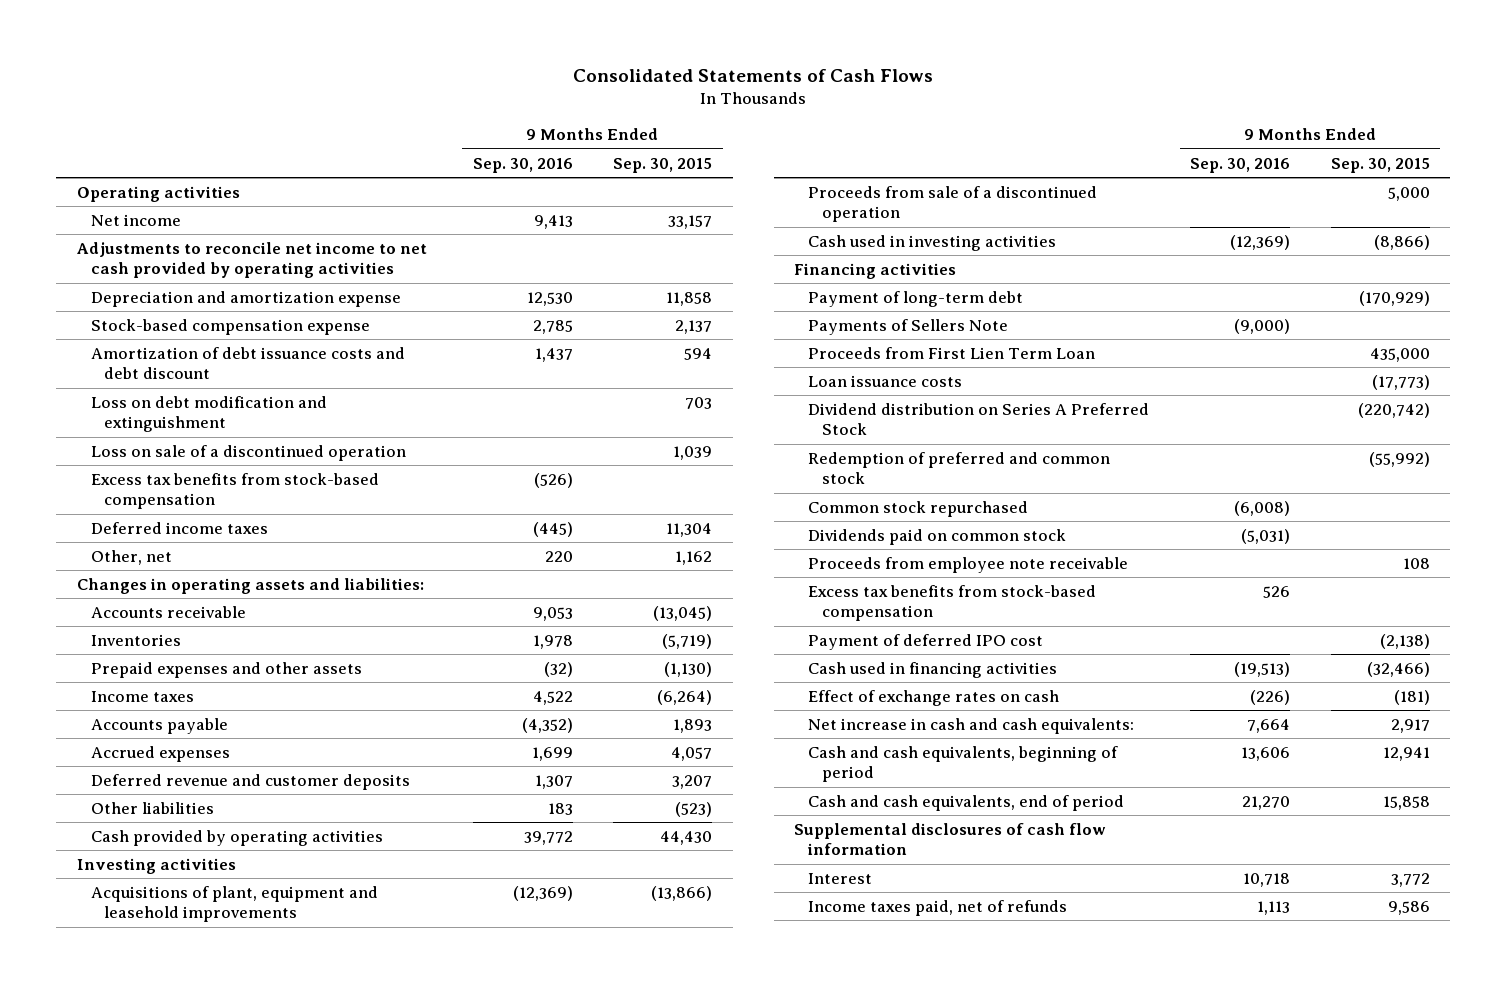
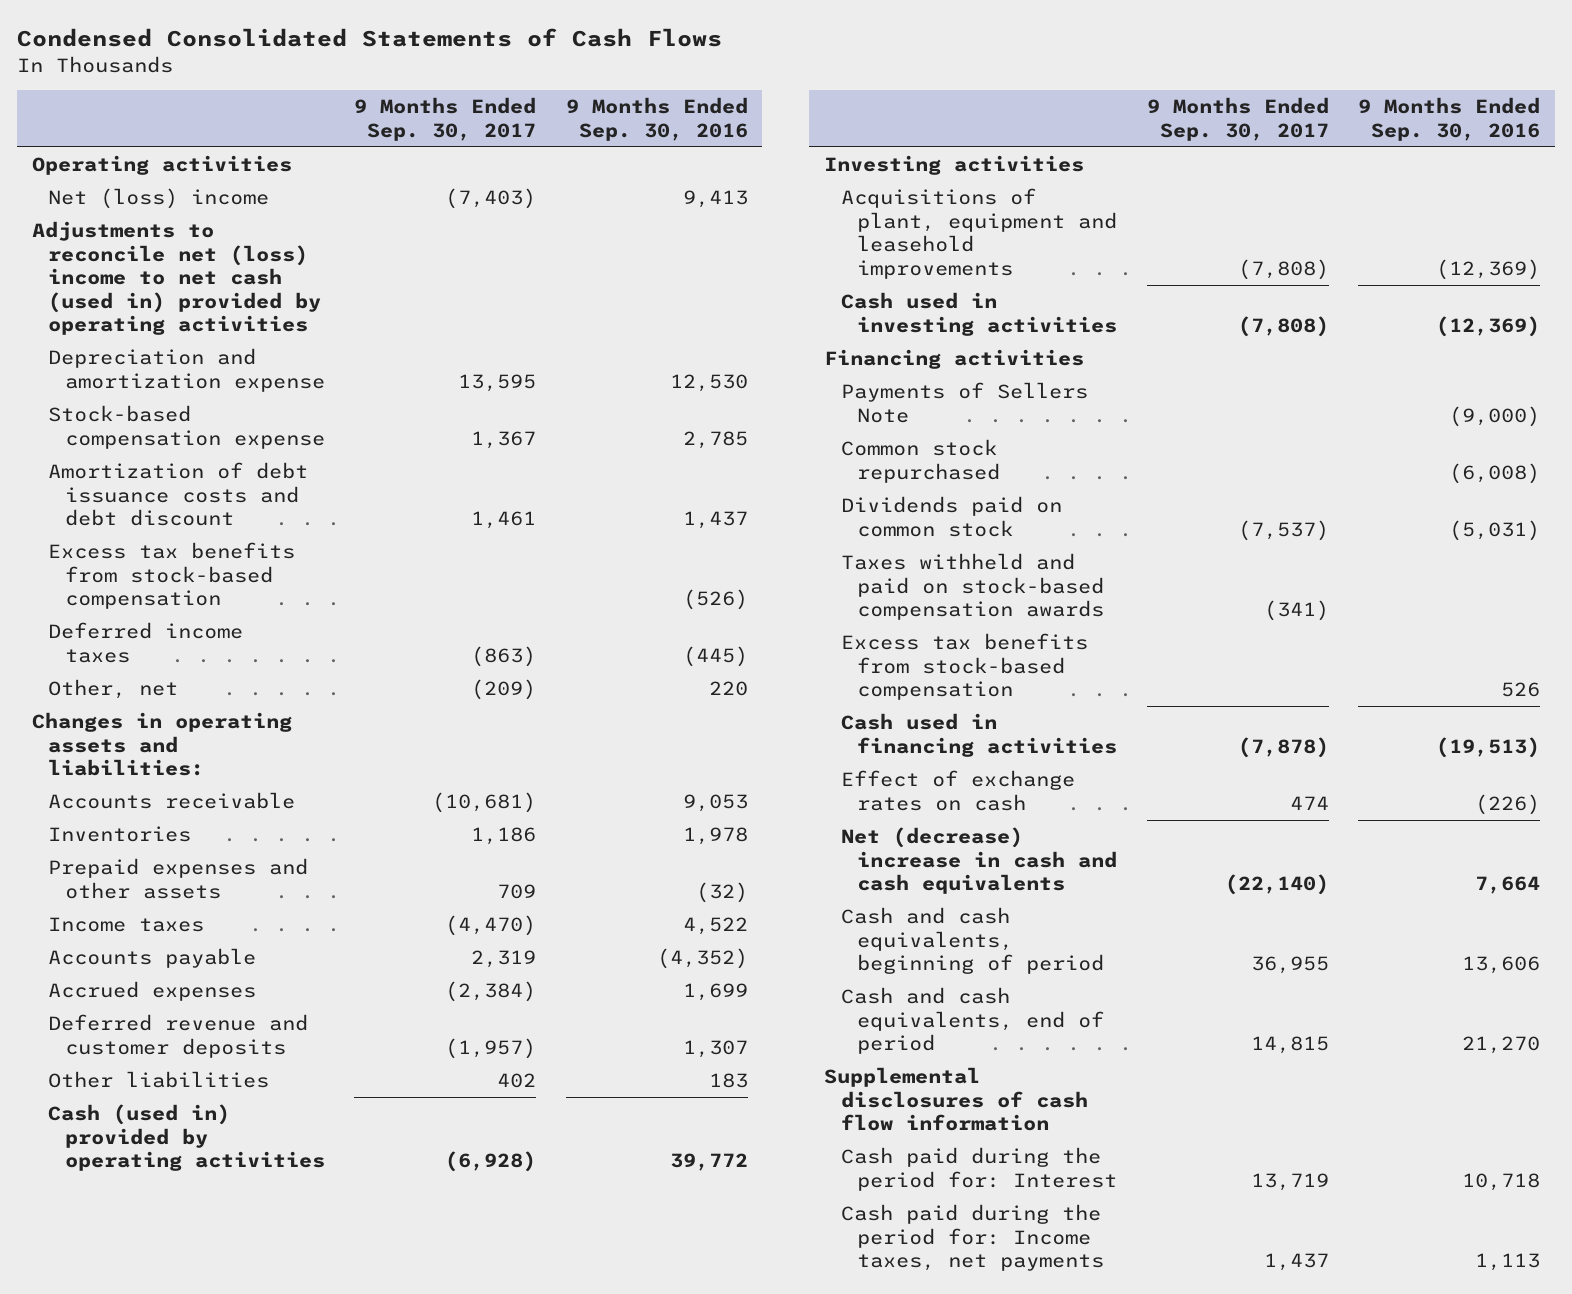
[573,68,934,82] Consolidated Statements of Cash Flows -> [17,28,723,48] Condensed Consolidated Statements of Cash Flows
[613,157,713,173] Sep. 30, 2015 -> none
none -> [354,97,537,141] 9 Months Ended Sep. 30, 2017
[90,213,181,226] Net income -> [48,188,270,210] Net (loss) income
[76,241,427,279] Adjustments to reconcile net income to net cash provided by operating activities -> [31,221,322,335] Adjustments to reconcile net (loss) income to net cash (used in) provided by operating activities
[90,395,327,433] Loss on debt modification and extinguishment -> none
[90,444,406,461] Loss on sale of a discontinued operation -> none
[90,829,383,846] Cash provided by operating activities -> [48,1104,326,1172] Cash (used in) provided by operating activities
[808,185,1098,223] Proceeds from sale of a discontinued operation -> none
[808,290,1024,307] Payment of long-term debt -> none
[808,346,1096,359] Proceeds from First Lien Term Loan -> none
[808,374,963,387] Loan issuance costs -> none
[808,402,1150,436] Dividend distribution on Series A Preferred Stock -> none
[808,451,1111,485] Redemption of preferred and common stock -> none
[808,556,1129,573] Proceeds from employee note receivable -> none
none -> [840,553,1105,621] Taxes withheld and paid on stock-based compensation awards
[808,633,1044,650] Payment of deferred IPO cost -> none
[808,717,1135,734] Net increase in cash and cash equivalents: -> [840,827,1118,895] Net (decrease) increase in cash and cash equivalents
[808,872,873,884] Interest -> [840,1147,1118,1191] Cash paid during the period for: Interest
[808,899,1068,916] Income taxes paid, net of refunds -> [840,1204,1105,1272] Cash paid during the period for: Income taxes, net payments

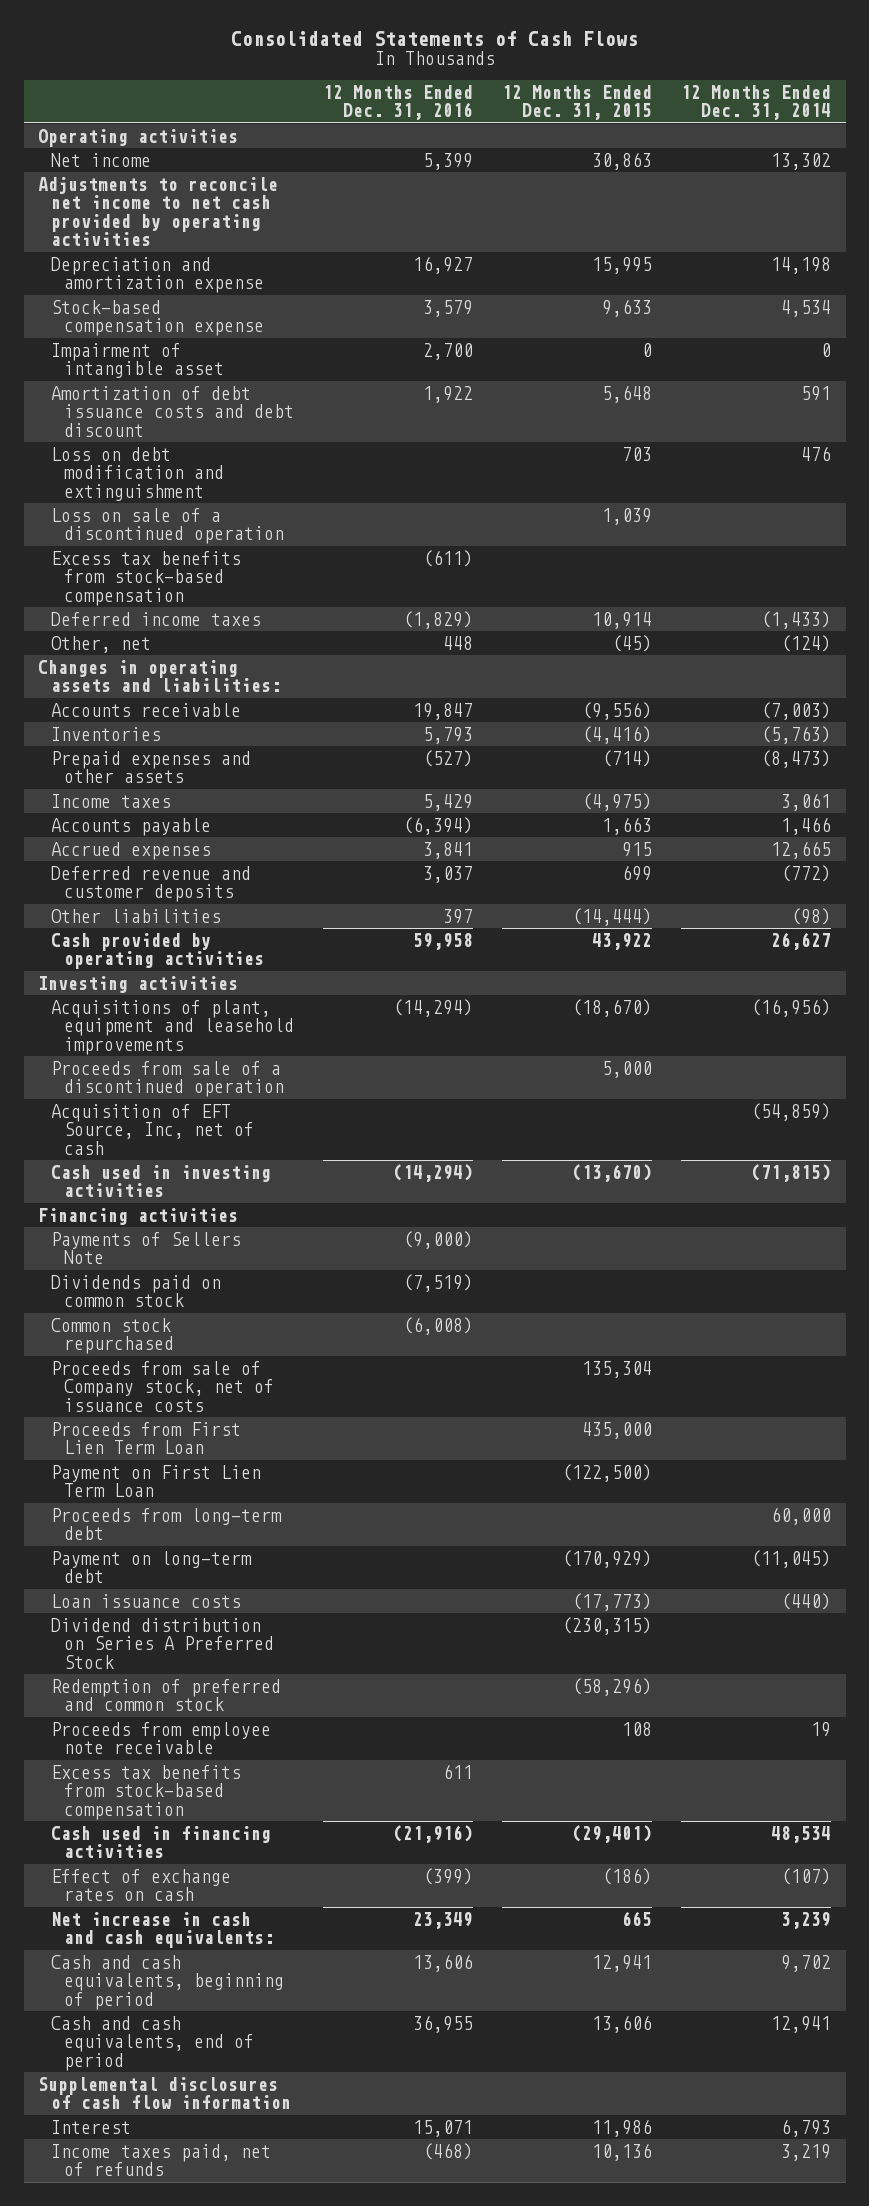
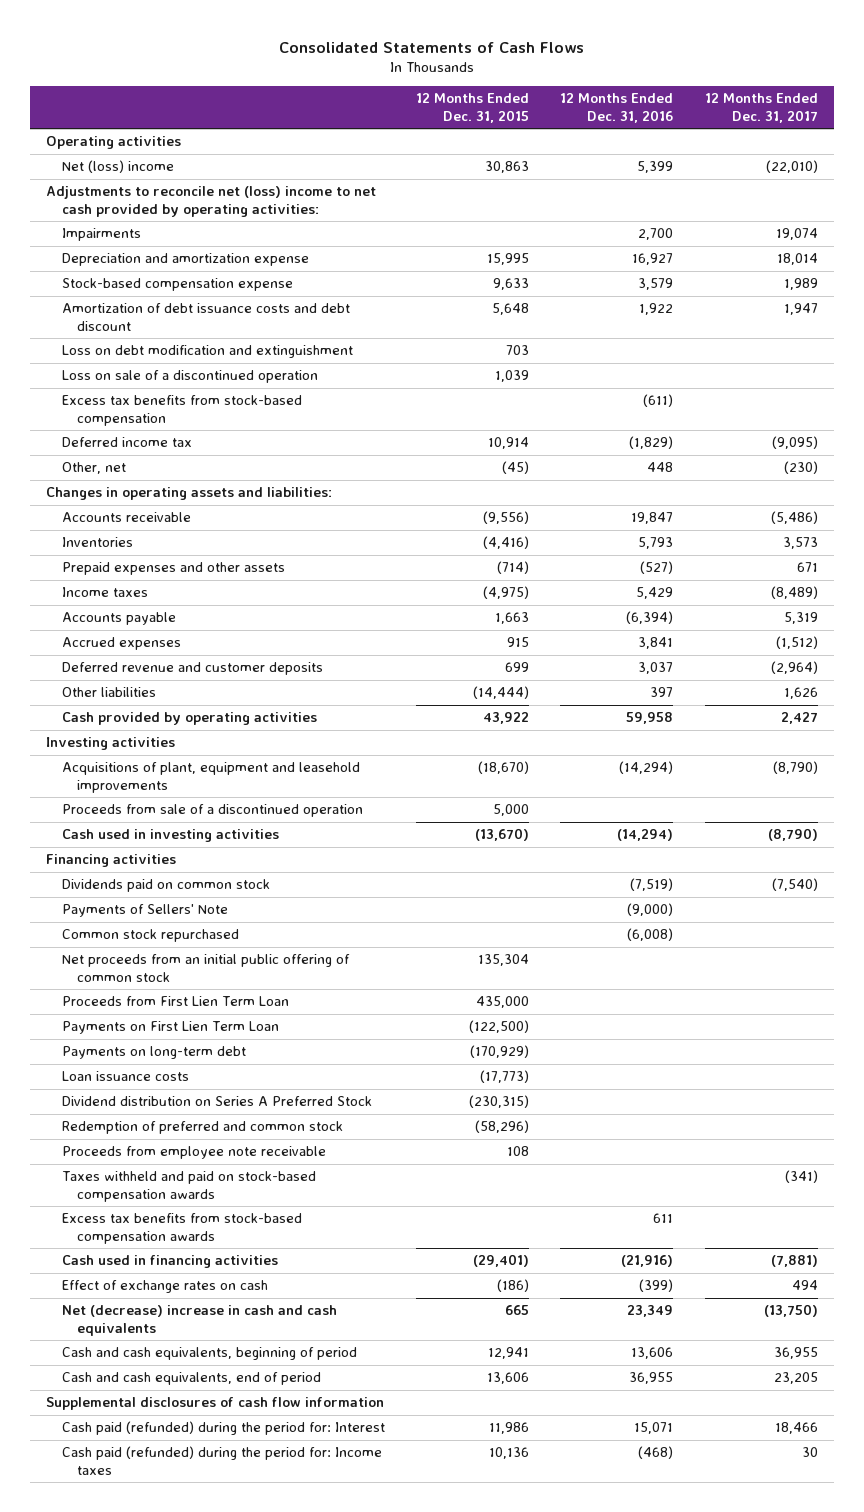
[681,84,832,121] 12 Months Ended Dec. 31, 2014 -> none
none -> [704,93,818,123] 12 Months Ended Dec. 31, 2017
[51,152,152,167] Net income -> [61,160,174,174] Net (loss) income
[38,176,279,247] Adjustments to reconcile net income to net cash provided by operating activities -> [46,186,377,217] Adjustments to reconcile net (loss) income to net cash provided by operating activities:
none -> [61,228,141,242] Impairments
[51,342,224,379] Impairment of intangible asset -> none
[51,611,262,626] Deferred income taxes -> [61,437,192,448] Deferred income tax
[51,1103,254,1155] Acquisition of EFT Source, Inc, net of cash -> none
[51,1231,242,1265] Payments of Sellers Note -> none
none -> [61,904,228,918] Payments of Sellers' Note
[51,1360,274,1412] Proceeds from sale of Company stock, net of issuance costs -> [61,954,350,982] Net proceeds from an initial public offering of common stock
[51,1507,283,1541] Proceeds from long-term debt -> none
[51,1464,262,1498] Payment on First Lien Term Loan -> [61,1021,279,1035] Payments on First Lien Term Loan
[51,1550,253,1584] Payment on long-term debt -> [61,1046,246,1060] Payments on long-term debt
none -> [61,1171,316,1202] Taxes withheld and paid on stock-based compensation awards
[51,1764,242,1820] Excess tax benefits from stock-based compensation -> [61,1213,302,1244] Excess tax benefits from stock-based compensation awards
[51,1911,274,1949] Net increase in cash and cash equivalents: -> [61,1305,337,1336] Net (decrease) increase in cash and cash equivalents
[51,2119,132,2134] Interest -> [61,1421,385,1436] Cash paid (refunded) during the period for: Interest
[51,2143,272,2177] Income taxes paid, net of refunds -> [61,1446,382,1475] Cash paid (refunded) during the period for: Income taxes

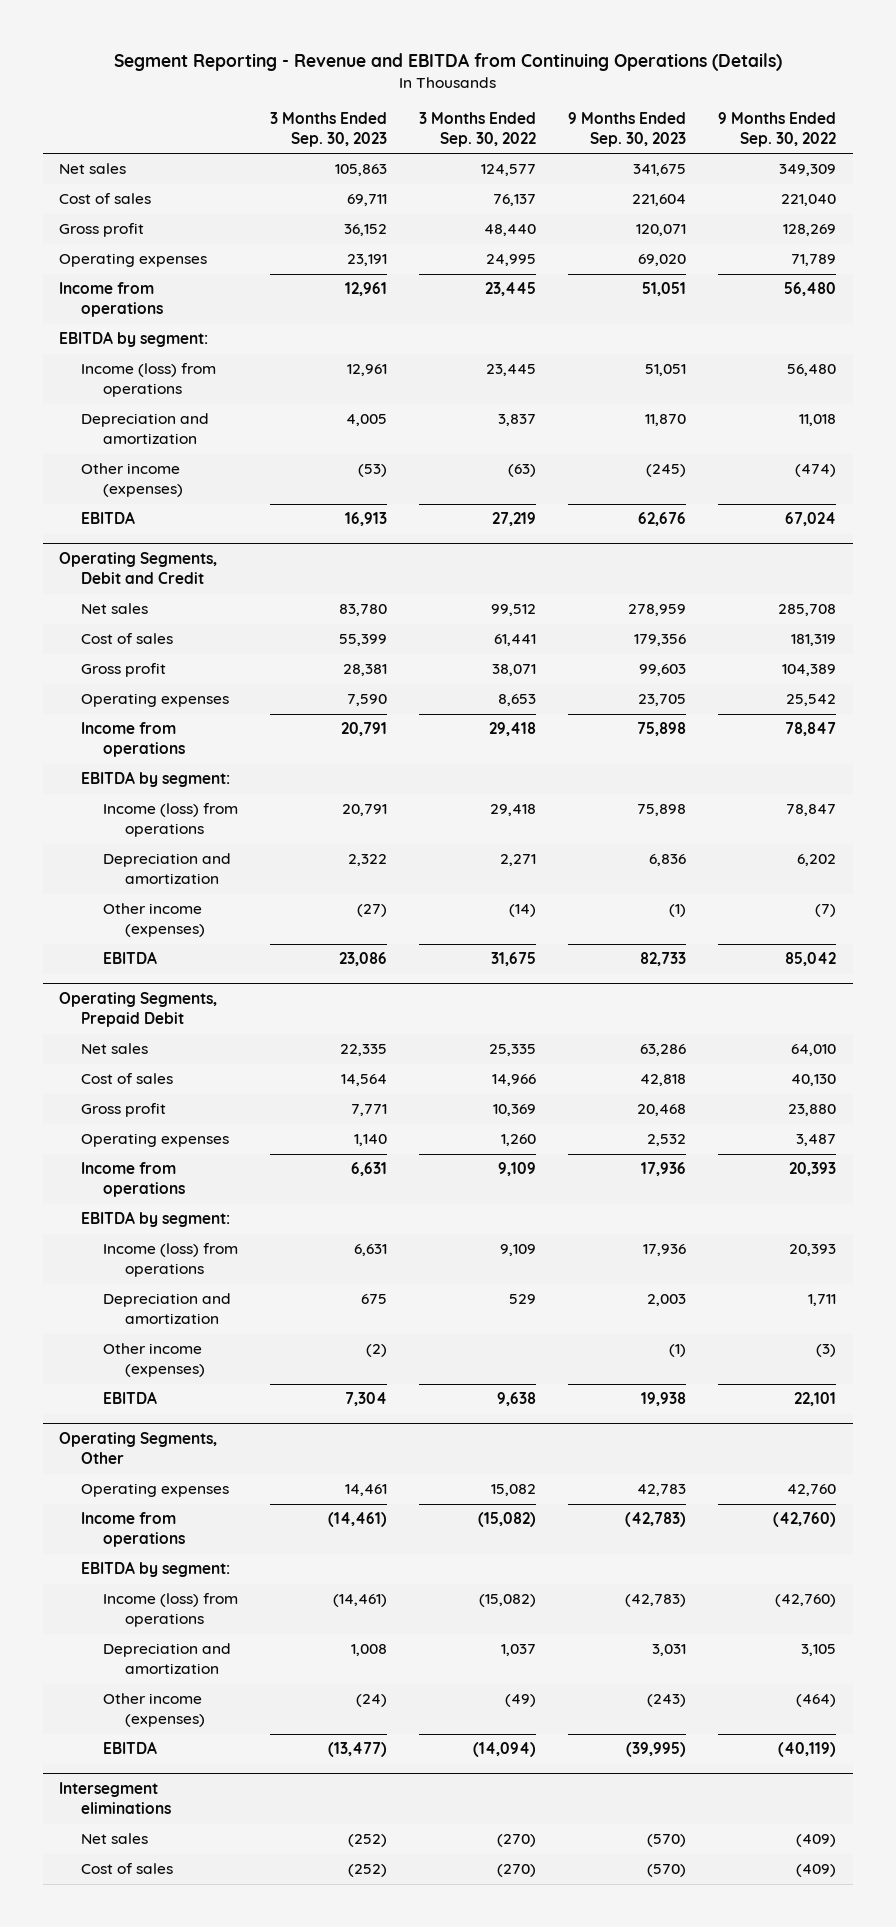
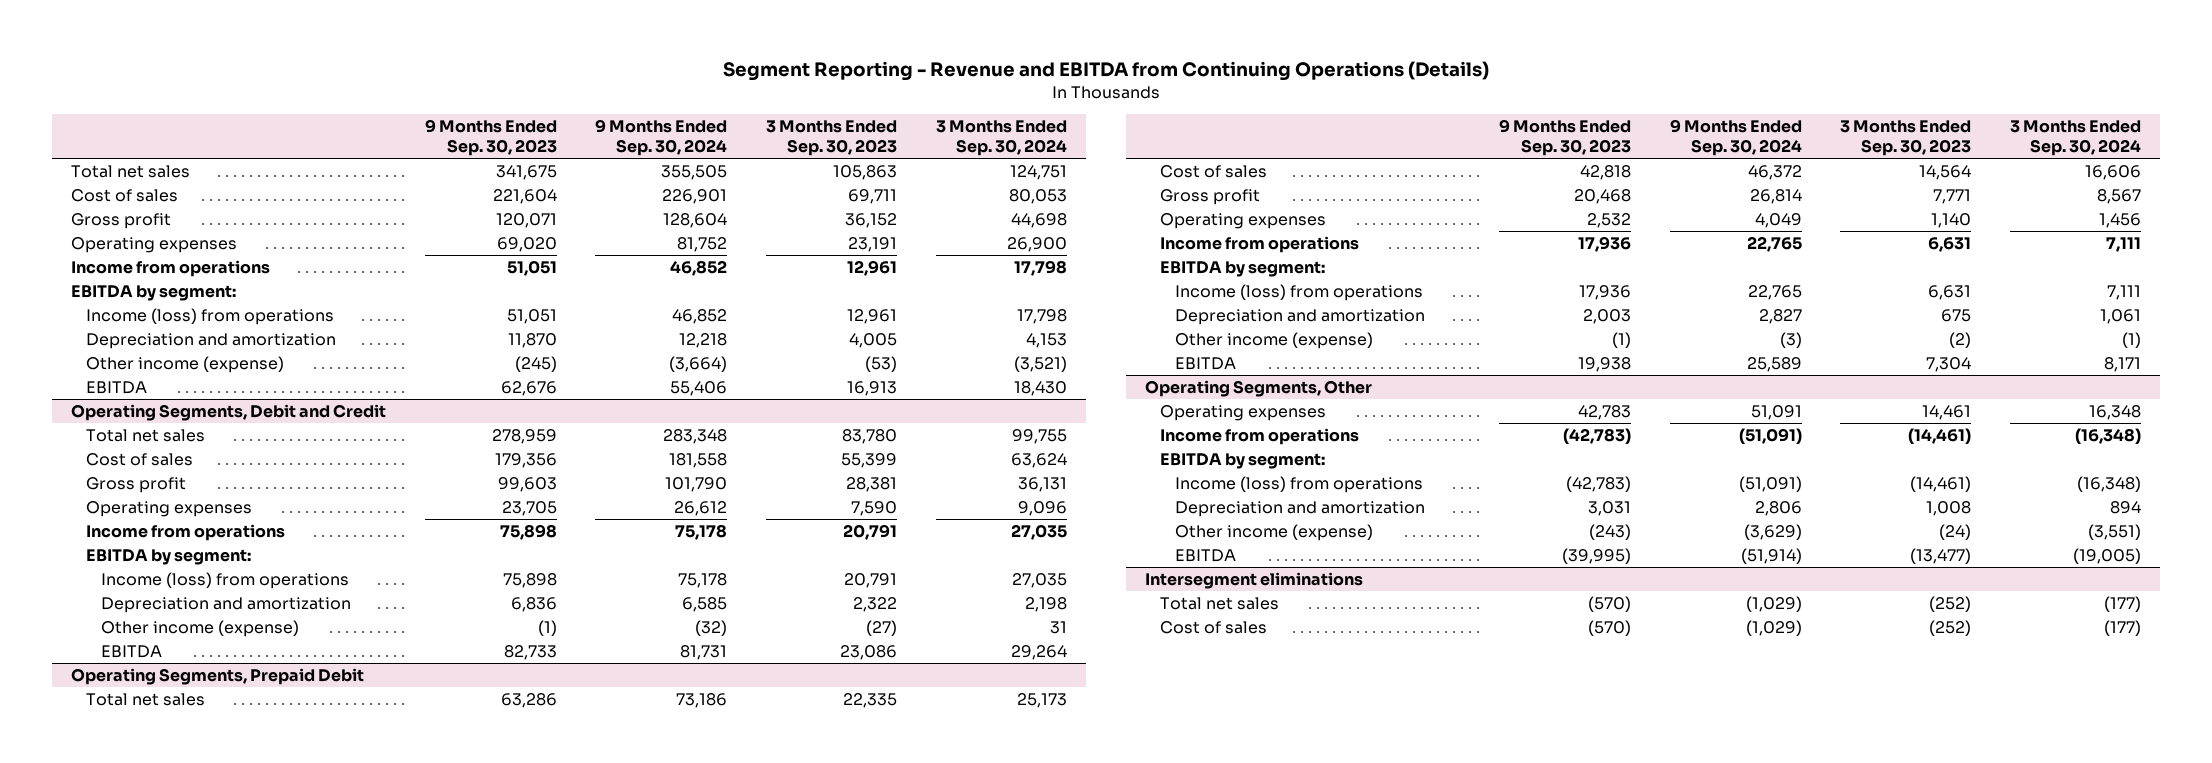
[419,111,537,147] 3 Months Ended Sep. 30, 2022 -> none
[718,111,837,147] 9 Months Ended Sep. 30, 2022 -> none
none -> [595,118,728,156] 9 Months Ended Sep. 30, 2024
none -> [935,119,1067,156] 3 Months Ended Sep. 30, 2024
[59,163,127,175] Net sales -> [70,165,190,179] Total net sales
[81,463,183,498] Other income (expenses) -> [85,356,284,374] Other income (expense)
[81,603,149,615] Net sales -> [85,429,205,443] Total net sales
[102,903,205,938] Other income (expenses) -> [100,620,299,638] Other income (expense)
[81,1043,149,1055] Net sales -> [85,693,205,707] Total net sales
[102,1343,205,1378] Other income (expenses) -> [1175,332,1374,350] Other income (expense)
[102,1693,205,1728] Other income (expenses) -> [1175,524,1374,542] Other income (expense)
[81,1833,149,1845] Net sales -> [1160,597,1280,611] Total net sales

